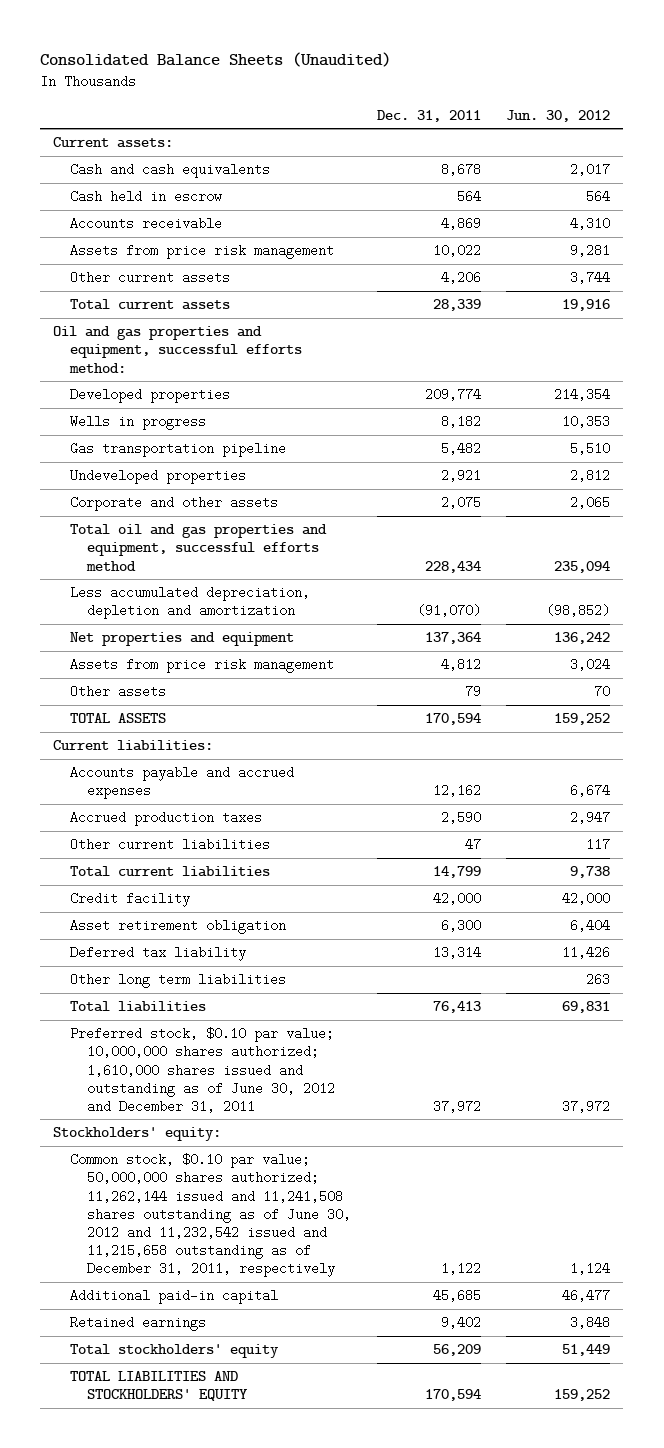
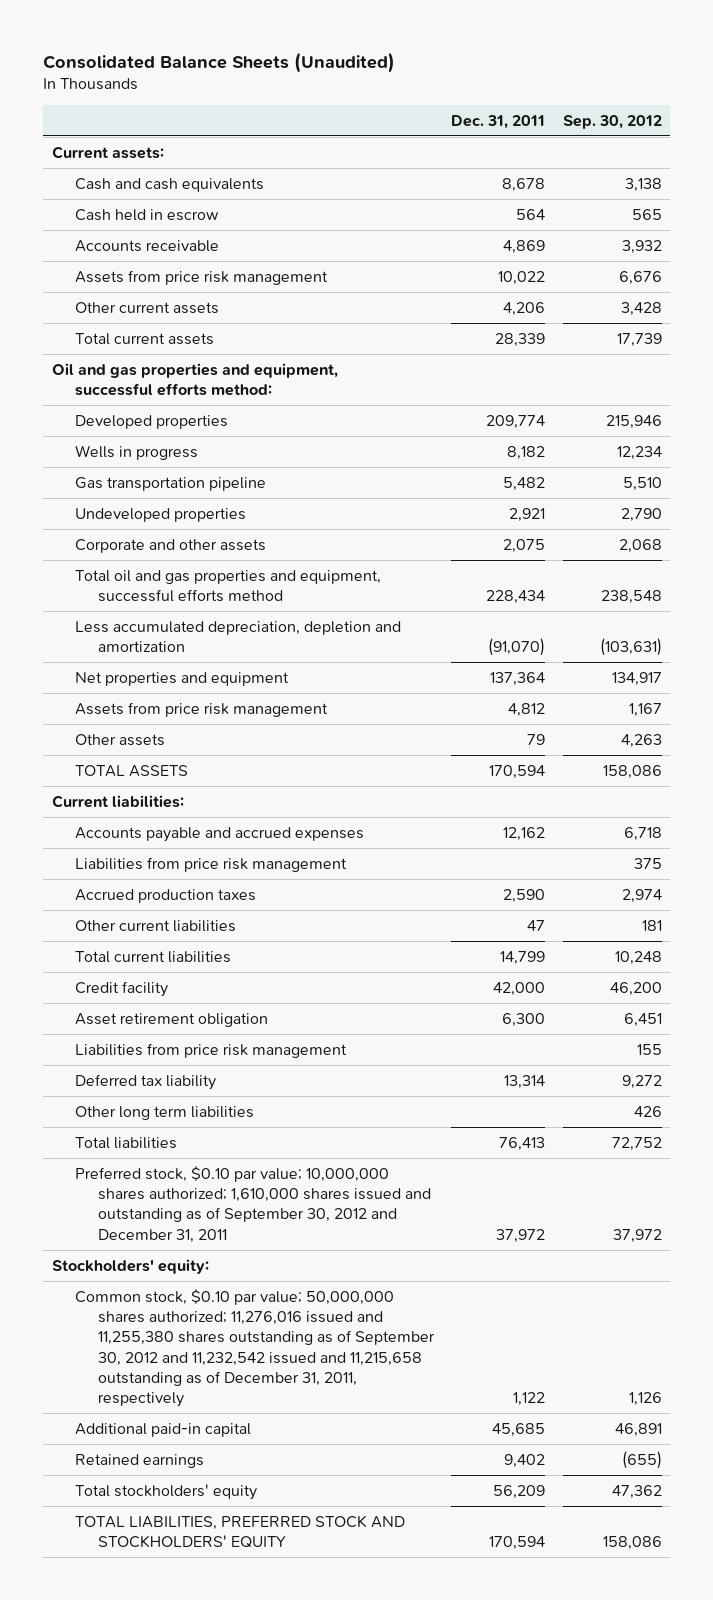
[506,109,611,122] Jun. 30, 2012 -> none
none -> [562,114,662,129] Sep. 30, 2012
none -> [75,856,348,872] Liabilities from price risk management
none -> [75,1042,348,1058] Liabilities from price risk management
[70,1027,335,1113] Preferred stock, $0.10 par value; 10,000,000 shares authorized; 1,610,000 shares issued and outstanding as of June 30, 2012 and December 31, 2011 -> [75,1165,432,1243] Preferred stock, $0.10 par value; 10,000,000 shares authorized; 1,610,000 shares issued and outstanding as of September 30, 2012 and December 31, 2011
[70,1153,351,1278] Common stock, $0.10 par value; 50,000,000 shares authorized; 11,262,144 issued and 11,241,508 shares outstanding as of June 30, 2012 and 11,232,542 issued and 11,215,658 outstanding as of December 31, 2011, respectively -> [75,1288,436,1408] Common stock, $0.10 par value; 50,000,000 shares authorized; 11,276,016 issued and 11,255,380 shares outstanding as of September 30, 2012 and 11,232,542 issued and 11,215,658 outstanding as of December 31, 2011, respectively
[70,1371,248,1402] TOTAL LIABILITIES AND STOCKHOLDERS' EQUITY -> [75,1514,406,1549] TOTAL LIABILITIES, PREFERRED STOCK AND STOCKHOLDERS' EQUITY

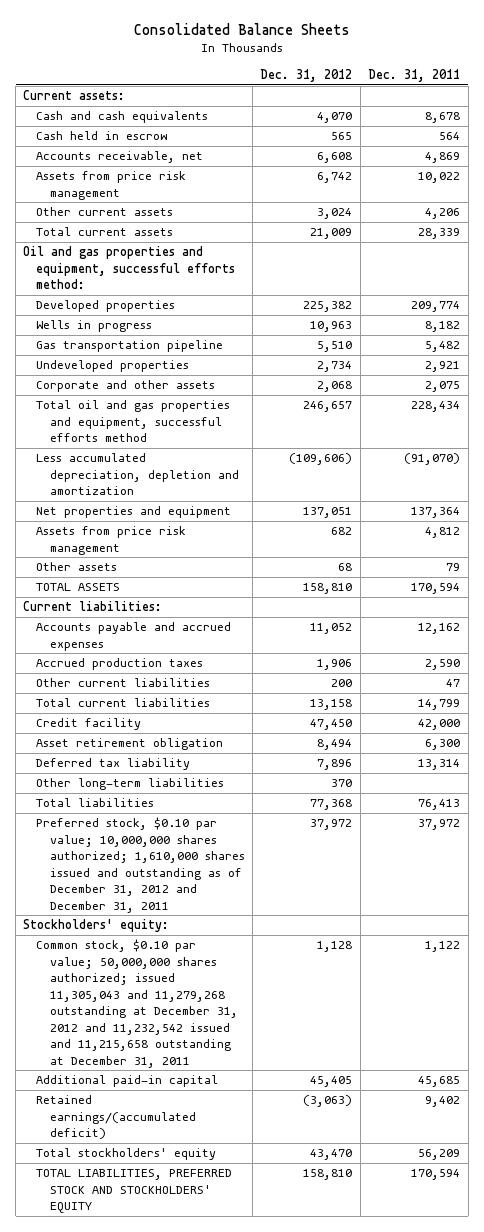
[43,51,396,73] Consolidated Balance Sheets (Unaudited) -> [133,23,350,36] Consolidated Balance Sheets
[562,114,662,129] Sep. 30, 2012 -> none
none -> [260,69,353,83] Dec. 31, 2012
[75,239,220,252] Accounts receivable -> [36,151,204,164] Accounts receivable, net
[75,856,348,872] Liabilities from price risk management -> none
[75,1042,348,1058] Liabilities from price risk management -> none
[75,1105,255,1120] Other long term liabilities -> [36,778,225,791] Other long-term liabilities
[75,1165,432,1243] Preferred stock, $0.10 par value; 10,000,000 shares authorized; 1,610,000 shares issued and outstanding as of September 30, 2012 and December 31, 2011 -> [36,817,245,913] Preferred stock, $0.10 par value; 10,000,000 shares authorized; 1,610,000 shares issued and outstanding as of December 31, 2012 and December 31, 2011
[75,1288,436,1408] Common stock, $0.10 par value; 50,000,000 shares authorized; 11,276,016 issued and 11,255,380 shares outstanding as of September 30, 2012 and 11,232,542 issued and 11,215,658 outstanding as of December 31, 2011, respectively -> [36,939,238,1068] Common stock, $0.10 par value; 50,000,000 shares authorized; issued 11,305,043 and 11,279,268 outstanding at December 31, 2012 and 11,232,542 issued and 11,215,658 outstanding at December 31, 2011
[75,1453,205,1468] Retained earnings -> [36,1095,196,1140] Retained earnings/(accumulated deficit)

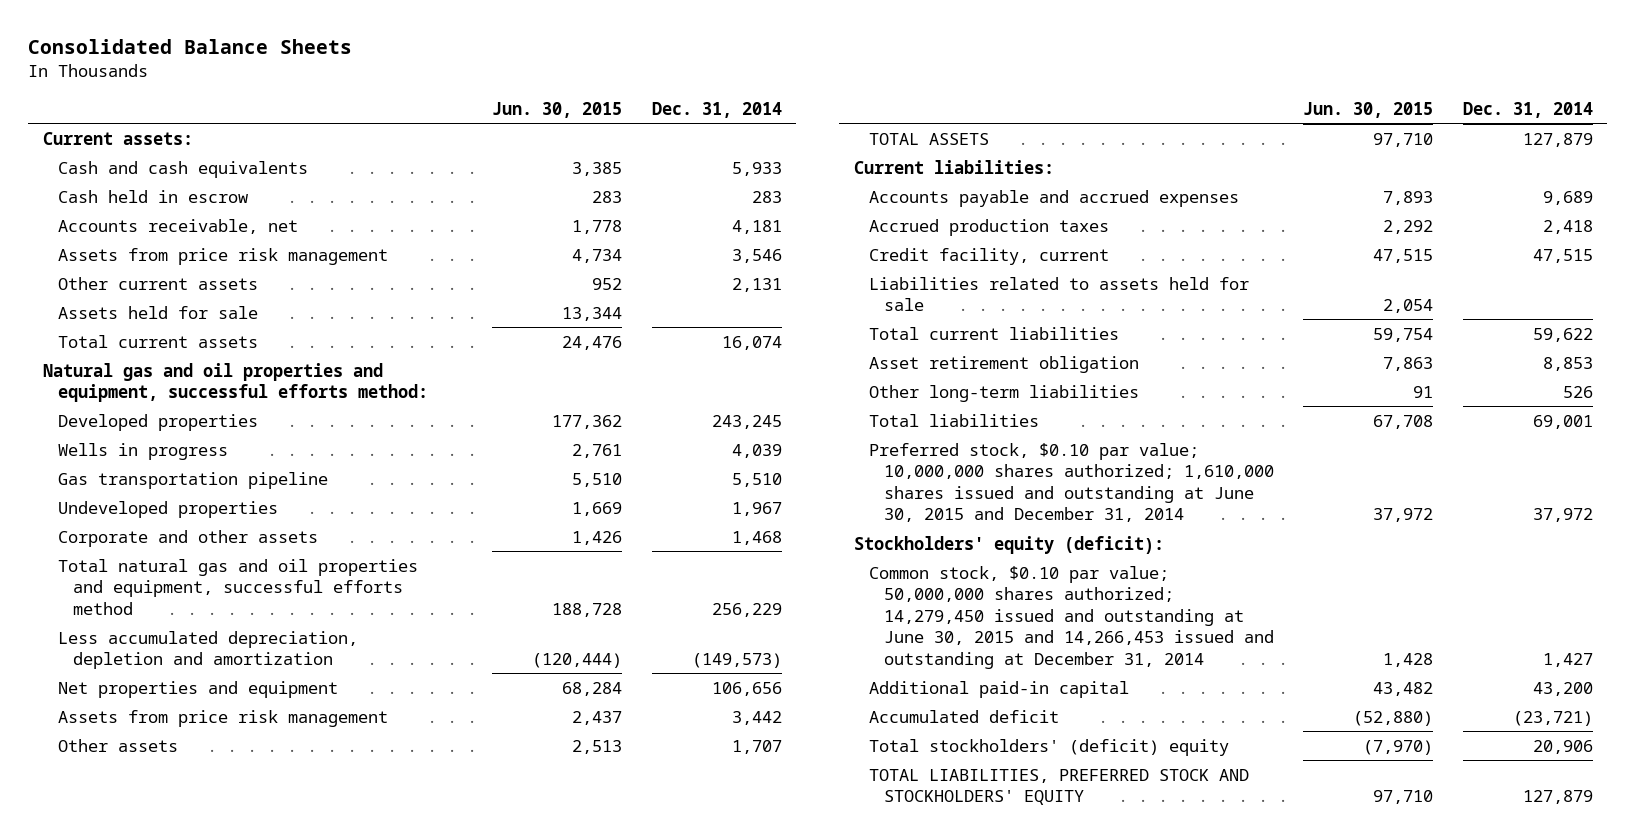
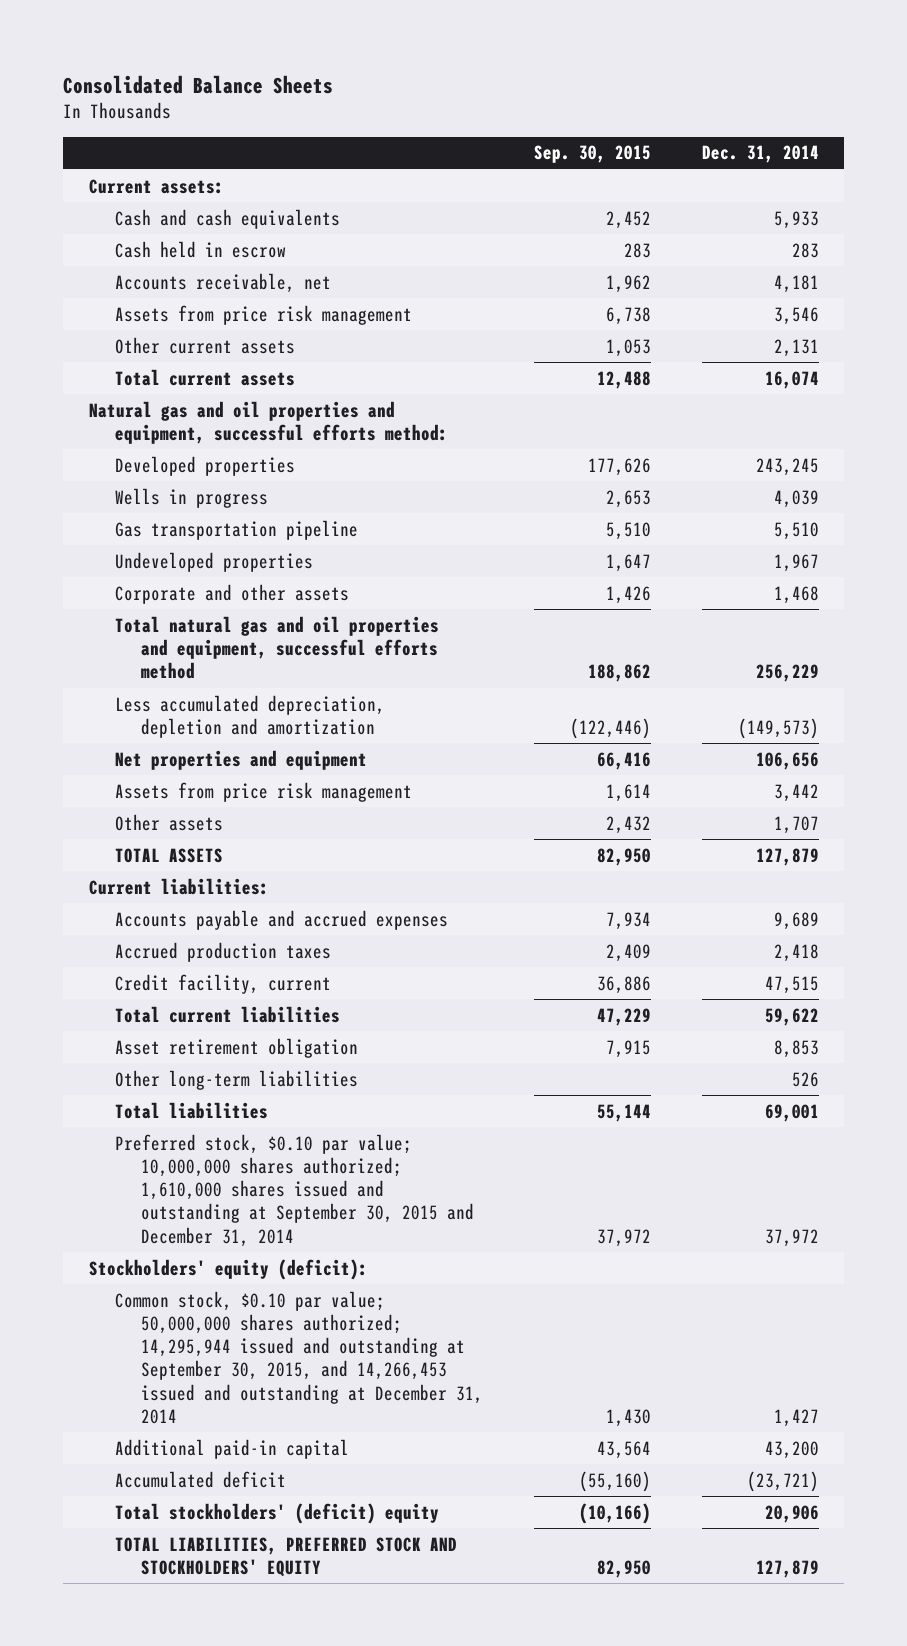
[492,101,623,118] Jun. 30, 2015 -> none
none -> [533,145,651,164] Sep. 30, 2015
[57,305,258,319] Assets held for sale -> none
[868,276,1249,312] Liabilities related to assets held for sale -> none
[868,442,1274,523] Preferred stock, $0.10 par value; 10,000,000 shares authorized; 1,610,000 shares issued and outstanding at June 30, 2015 and December 31, 2014 -> [114,1133,474,1247] Preferred stock, $0.10 par value; 10,000,000 shares authorized; 1,610,000 shares issued and outstanding at September 30, 2015 and December 31, 2014
[868,565,1274,670] Common stock, $0.10 par value; 50,000,000 shares authorized; 14,279,450 issued and outstanding at June 30, 2015 and 14,266,453 issued and outstanding at December 31, 2014 -> [114,1290,483,1424] Common stock, $0.10 par value; 50,000,000 shares authorized; 14,295,944 issued and outstanding at September 30, 2015, and 14,266,453 issued and outstanding at December 31, 2014

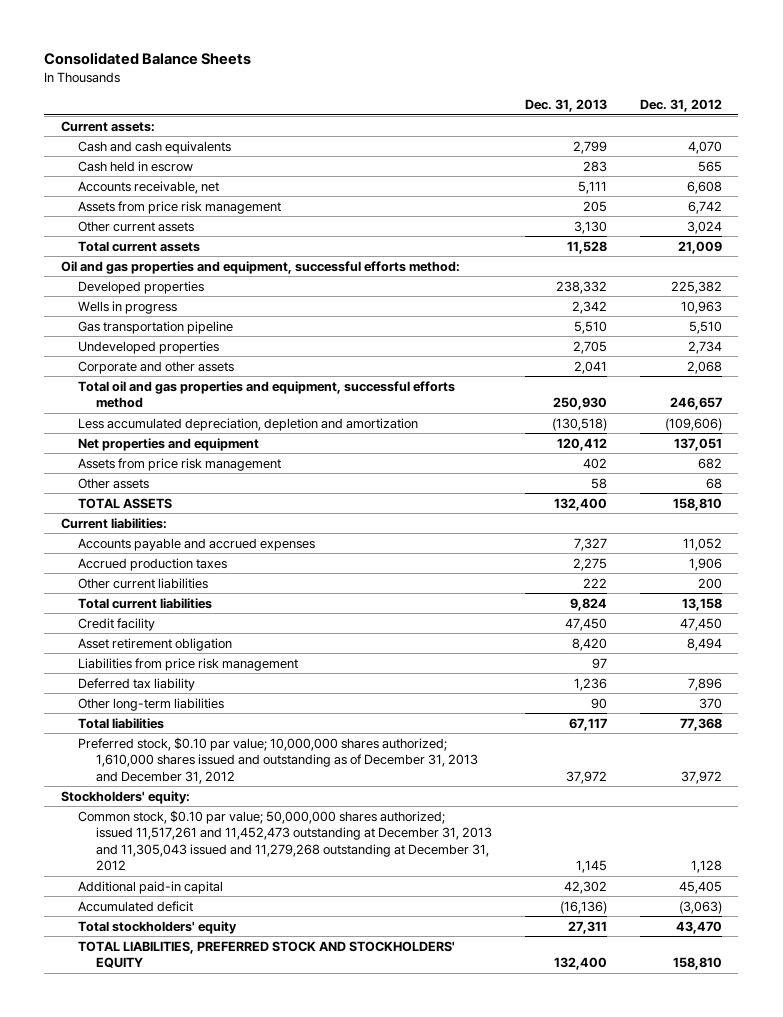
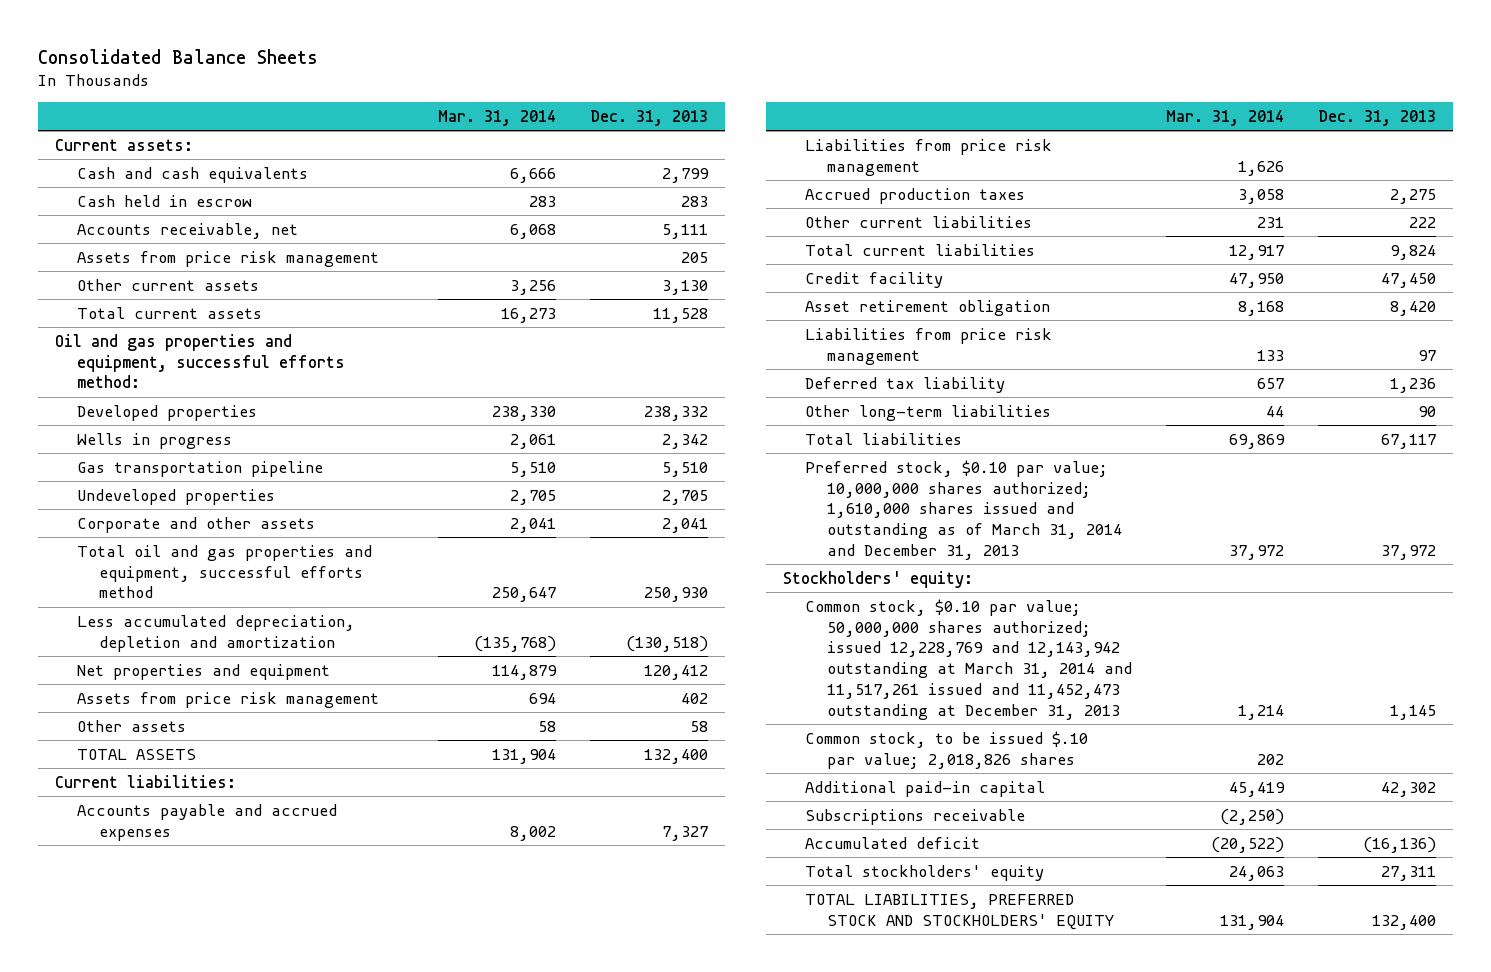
[639,99,722,113] Dec. 31, 2012 -> none
none -> [438,109,557,126] Mar. 31, 2014
none -> [805,138,1053,176] Liabilities from price risk management
[78,736,479,784] Preferred stock, $0.10 par value; 10,000,000 shares authorized; 1,610,000 shares issued and outstanding as of December 31, 2013 and December 31, 2012 -> [805,459,1122,561] Preferred stock, $0.10 par value; 10,000,000 shares authorized; 1,610,000 shares issued and outstanding as of March 31, 2014 and December 31, 2013
[78,809,493,872] Common stock, $0.10 par value; 50,000,000 shares authorized; issued 11,517,261 and 11,452,473 outstanding at December 31, 2013 and 11,305,043 issued and 11,279,268 outstanding at December 31, 2012 -> [805,598,1132,720] Common stock, $0.10 par value; 50,000,000 shares authorized; issued 12,228,769 and 12,143,942 outstanding at March 31, 2014 and 11,517,261 issued and 11,452,473 outstanding at December 31, 2013
none -> [805,730,1089,769] Common stock, to be issued $.10 par value; 2,018,826 shares
none -> [805,808,1026,825] Subscriptions receivable

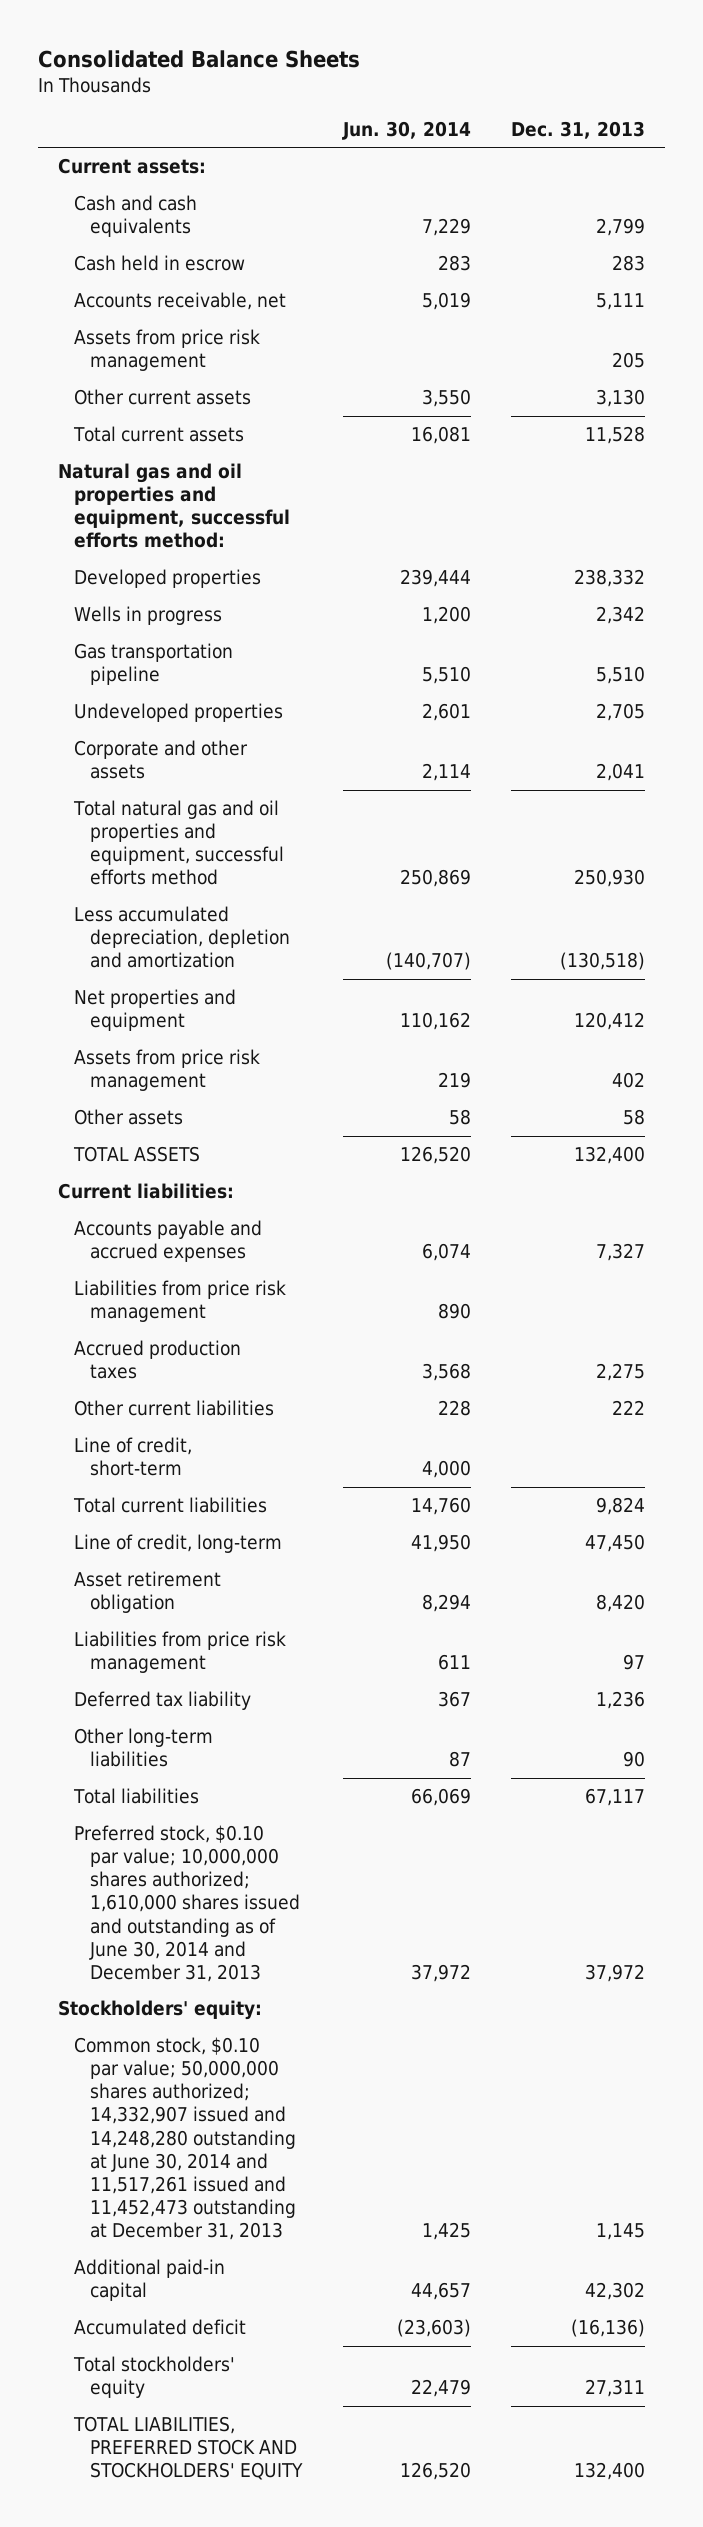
[438,109,557,126] Mar. 31, 2014 -> none
none -> [341,120,471,140] Jun. 30, 2014
[55,333,346,389] Oil and gas properties and equipment, successful efforts method: -> [58,463,291,549] Natural gas and oil properties and equipment, successful efforts method:
[77,544,373,599] Total oil and gas properties and equipment, successful efforts method -> [73,800,285,886] Total natural gas and oil properties and equipment, successful efforts method
none -> [74,1437,193,1477] Line of credit, short-term
[805,271,944,288] Credit facility -> [74,1534,283,1554] Line of credit, long-term
[805,459,1122,561] Preferred stock, $0.10 par value; 10,000,000 shares authorized; 1,610,000 shares issued and outstanding as of March 31, 2014 and December 31, 2013 -> [74,1825,301,1982] Preferred stock, $0.10 par value; 10,000,000 shares authorized; 1,610,000 shares issued and outstanding as of June 30, 2014 and December 31, 2013
[805,730,1089,769] Common stock, to be issued $.10 par value; 2,018,826 shares -> none
[805,598,1132,720] Common stock, $0.10 par value; 50,000,000 shares authorized; issued 12,228,769 and 12,143,942 outstanding at March 31, 2014 and 11,517,261 issued and 11,452,473 outstanding at December 31, 2013 -> [74,2037,297,2241] Common stock, $0.10 par value; 50,000,000 shares authorized; 14,332,907 issued and 14,248,280 outstanding at June 30, 2014 and 11,517,261 issued and 11,452,473 outstanding at December 31, 2013
[805,808,1026,825] Subscriptions receivable -> none

